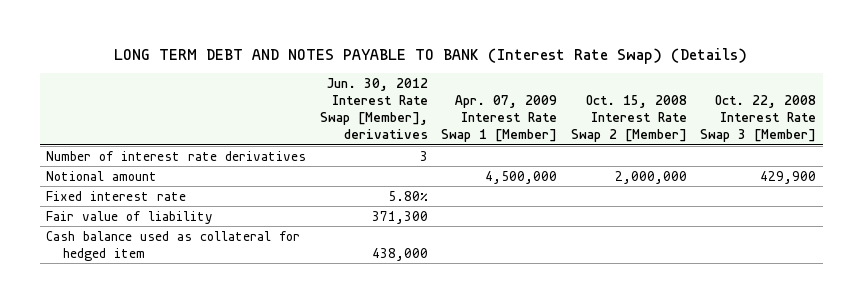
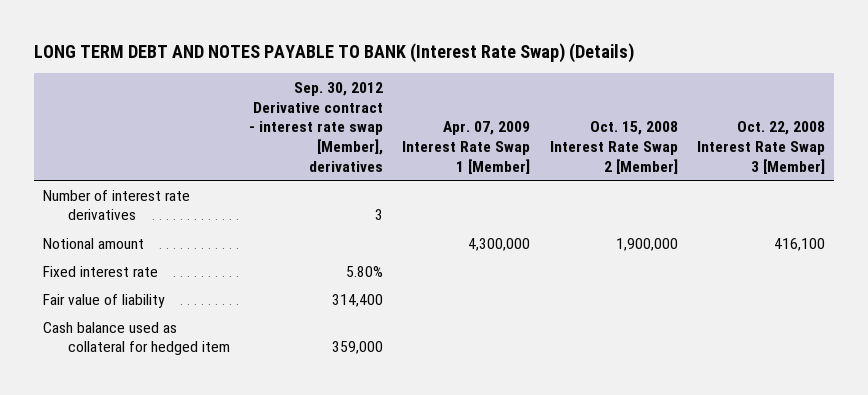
[319,78,428,140] Jun. 30, 2012 Interest Rate Swap [Member], derivatives -> none
none -> [249,81,384,172] Sep. 30, 2012 Derivative contract - interest rate swap [Member], derivatives
[485,170,558,184] 4,500,000 -> [468,237,531,251] 4,300,000
[614,170,687,184] 2,000,000 -> [615,237,678,251] 1,900,000
[759,170,816,184] 429,900 -> [773,237,825,251] 416,100

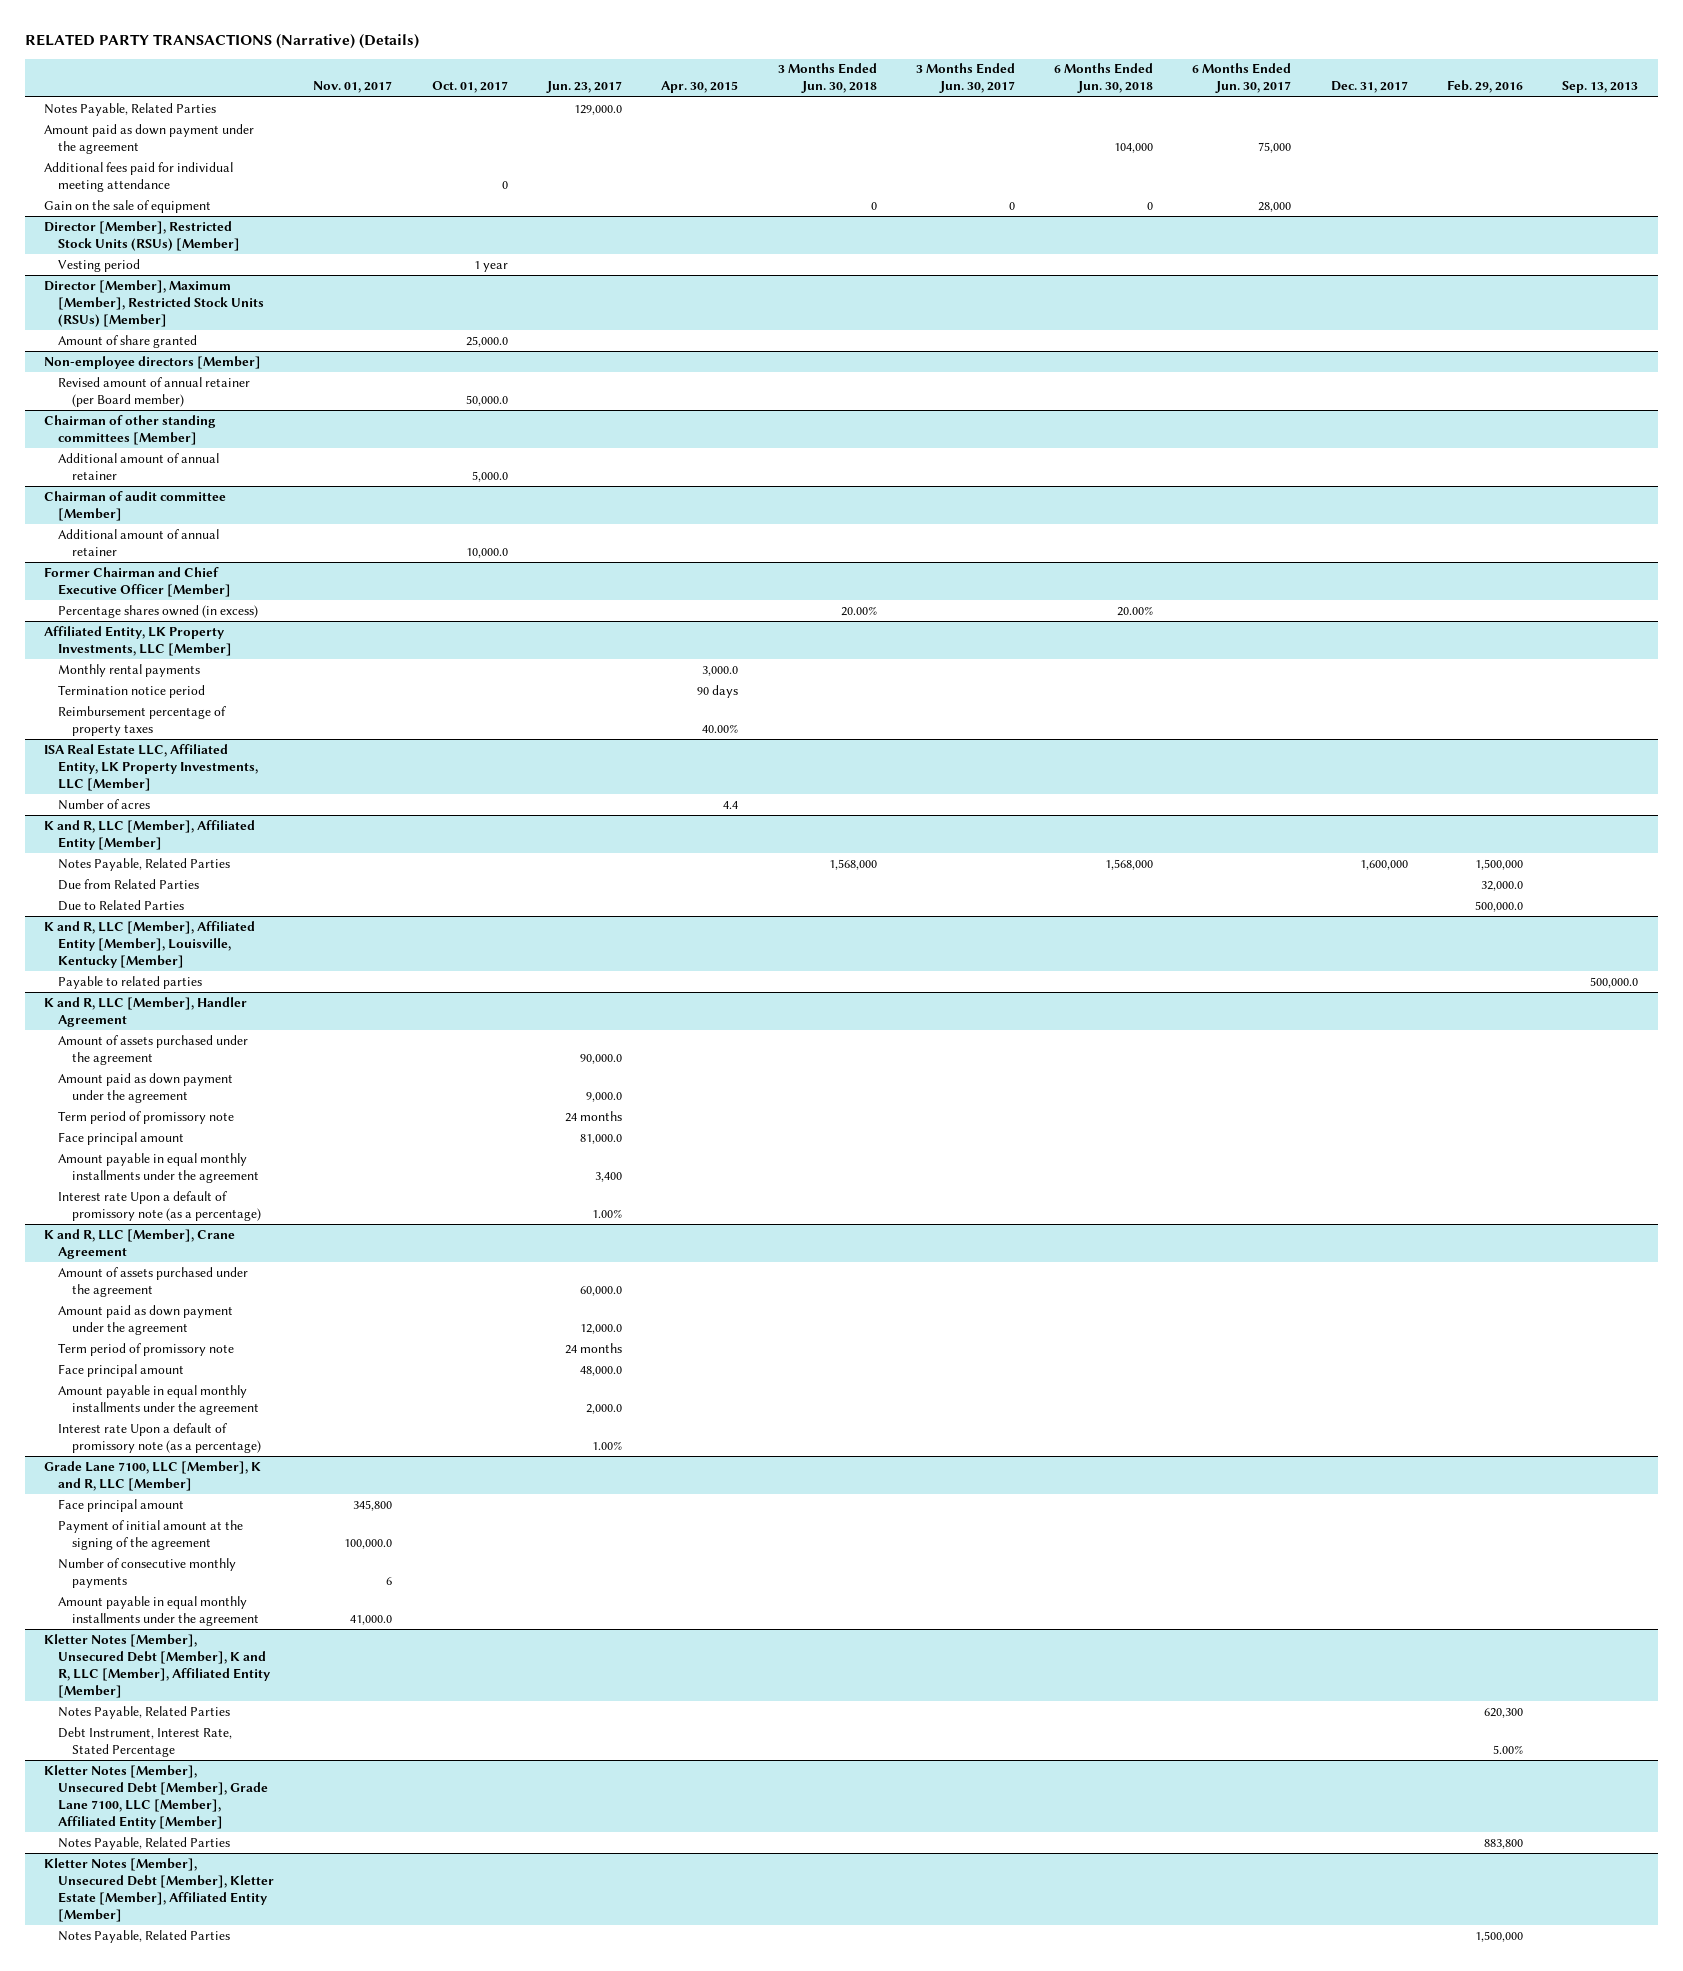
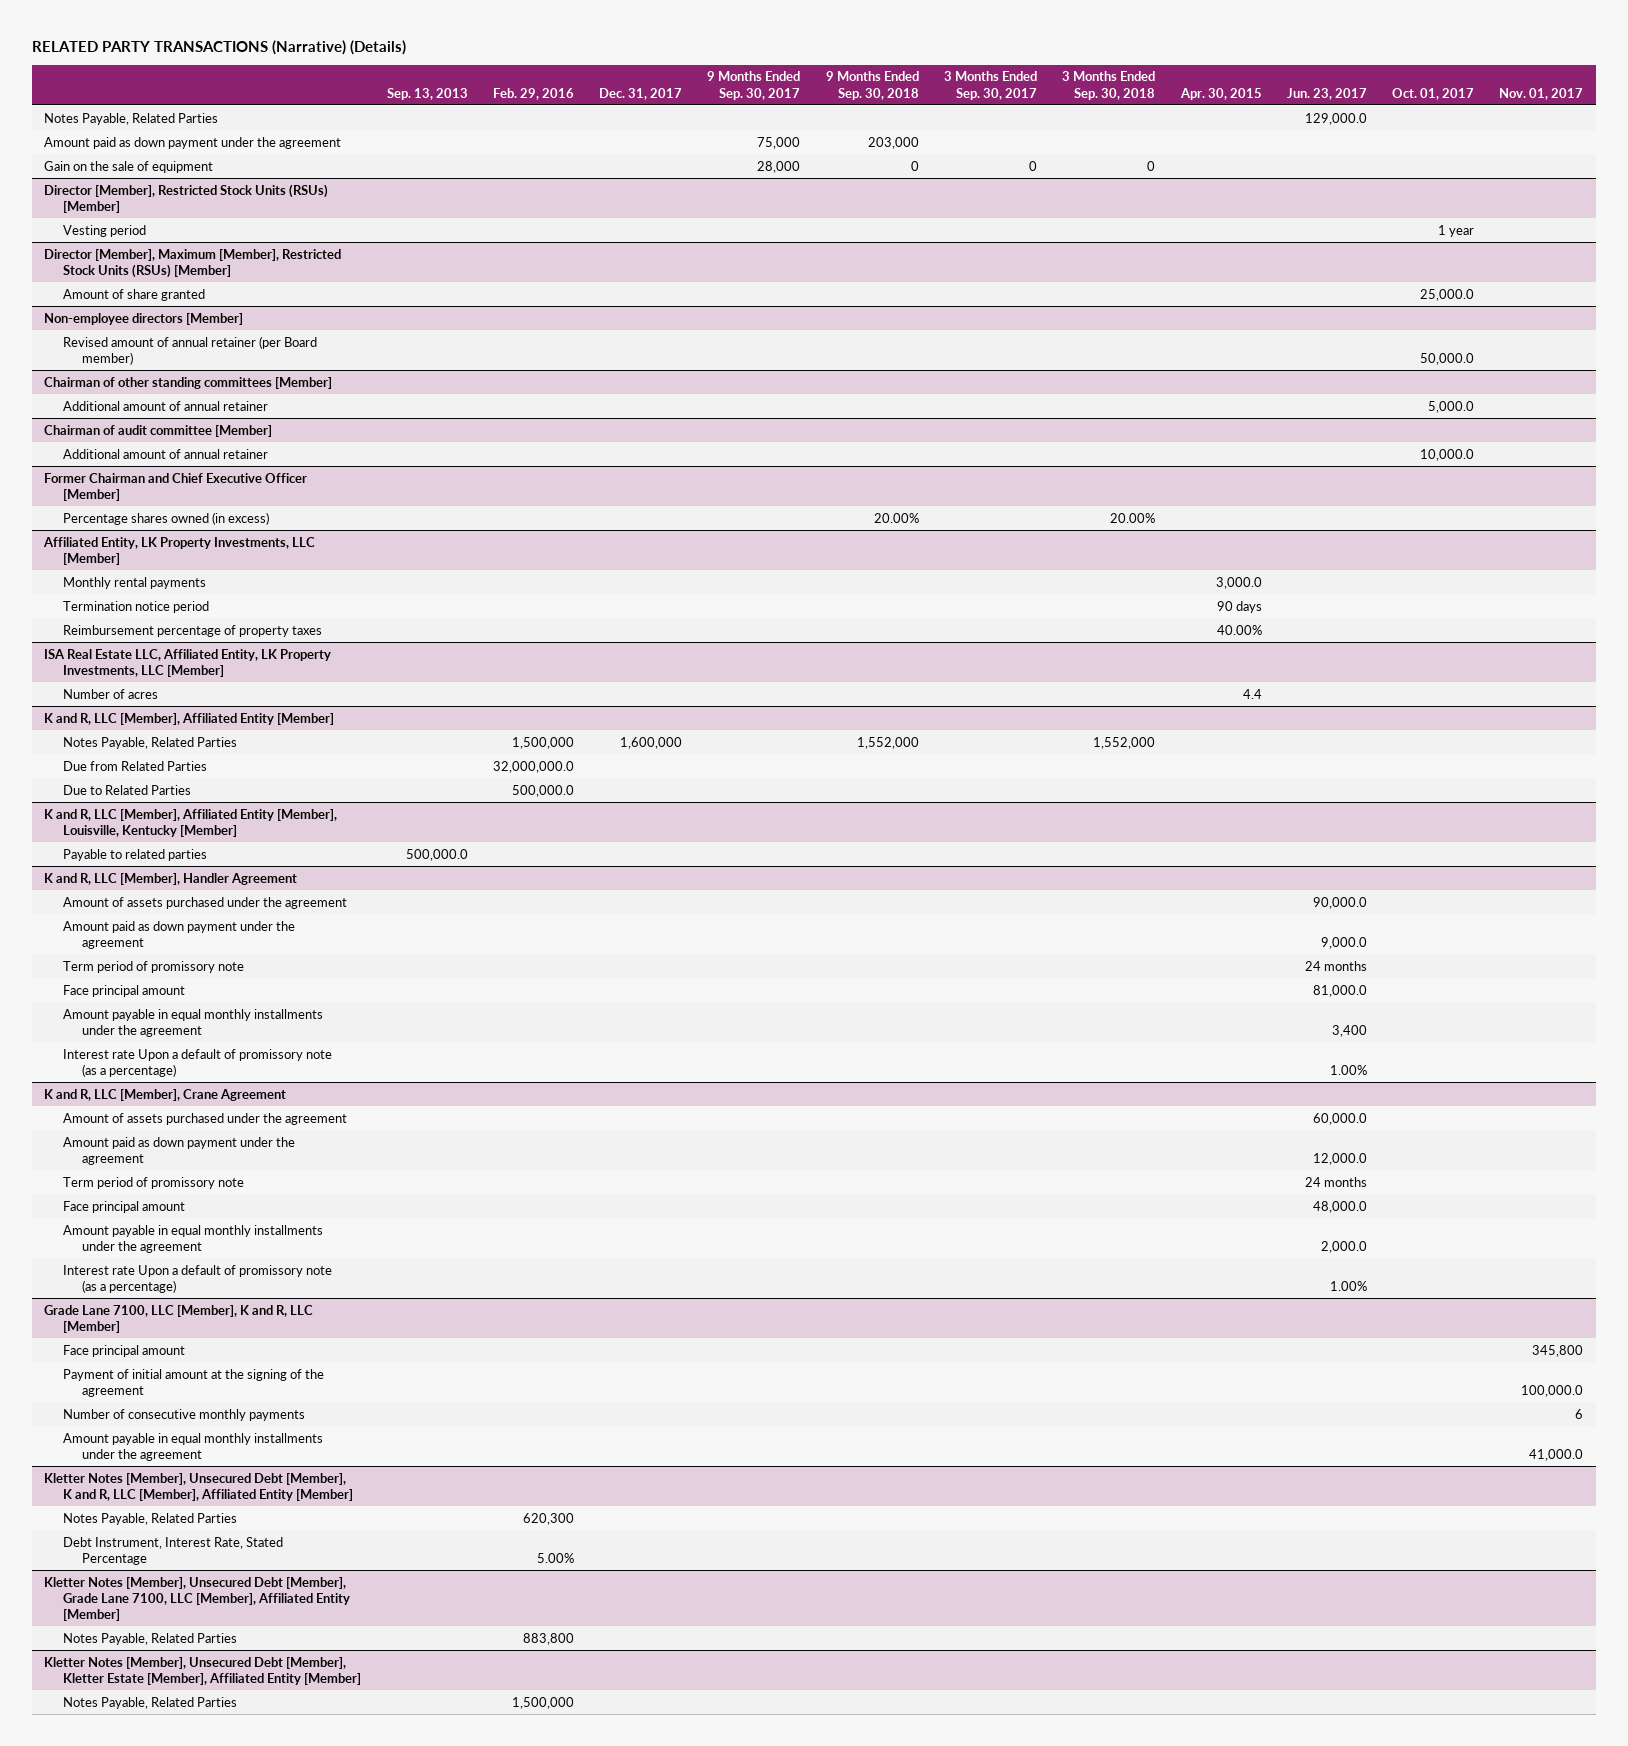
[777,63,877,94] 3 Months Ended Jun. 30, 2018 -> none
[915,63,1015,94] 3 Months Ended Jun. 30, 2017 -> none
[1054,63,1154,94] 6 Months Ended Jun. 30, 2018 -> none
[1192,63,1292,94] 6 Months Ended Jun. 30, 2017 -> none
none -> [707,71,801,100] 9 Months Ended Sep. 30, 2017
none -> [825,71,919,100] 9 Months Ended Sep. 30, 2018
none -> [943,71,1037,100] 3 Months Ended Sep. 30, 2017
none -> [1062,71,1156,100] 3 Months Ended Sep. 30, 2018
[44,161,234,192] Additional fees paid for individual meeting attendance -> none
[1481,880,1524,891] 32,000.0 -> [492,760,574,773] 32,000,000.0

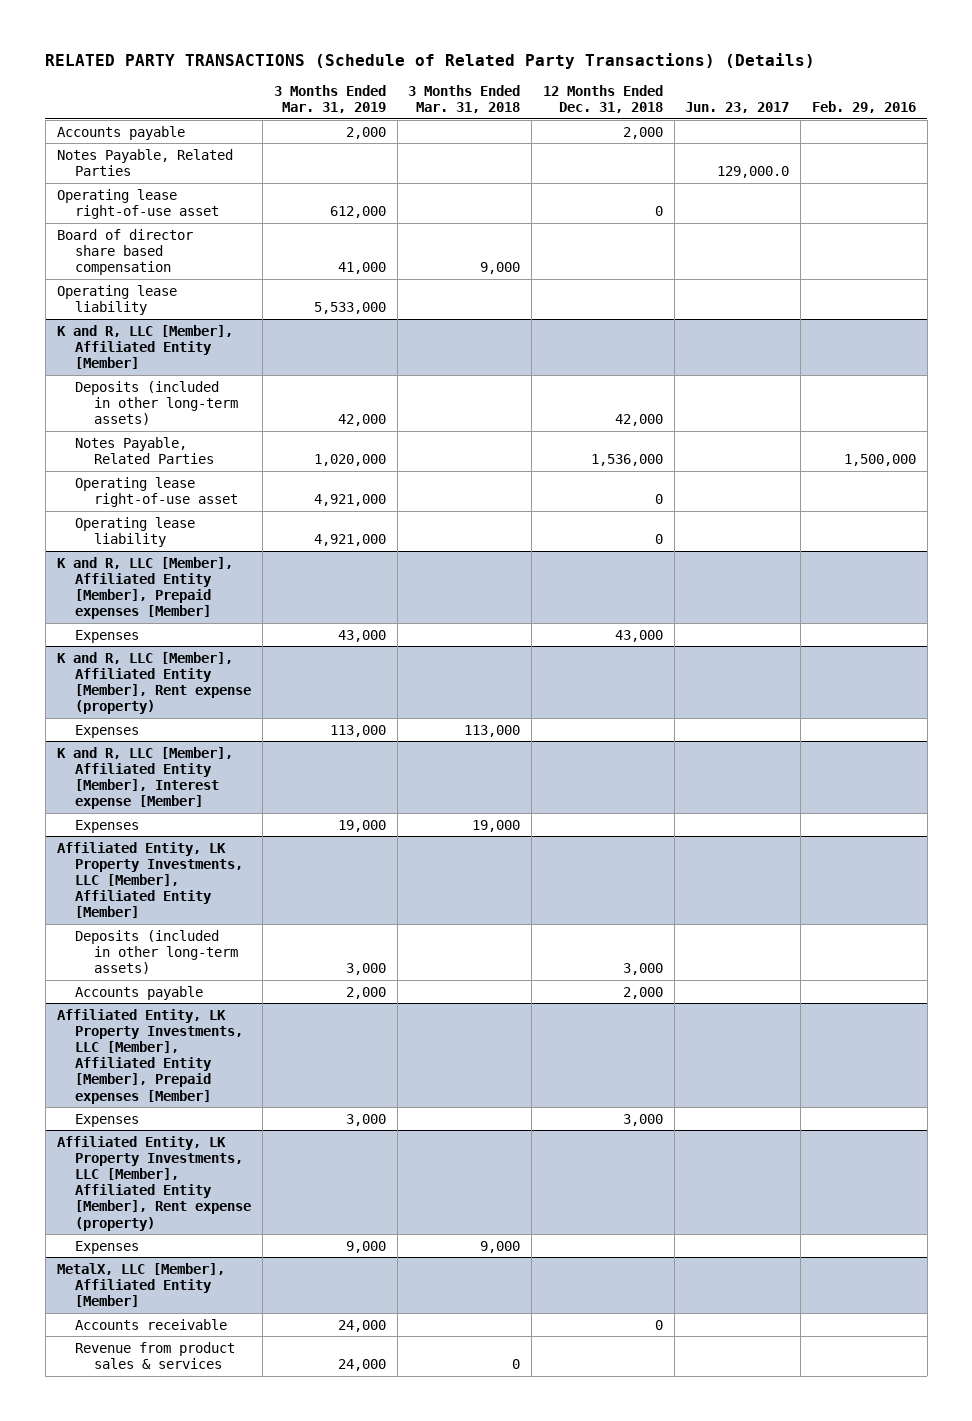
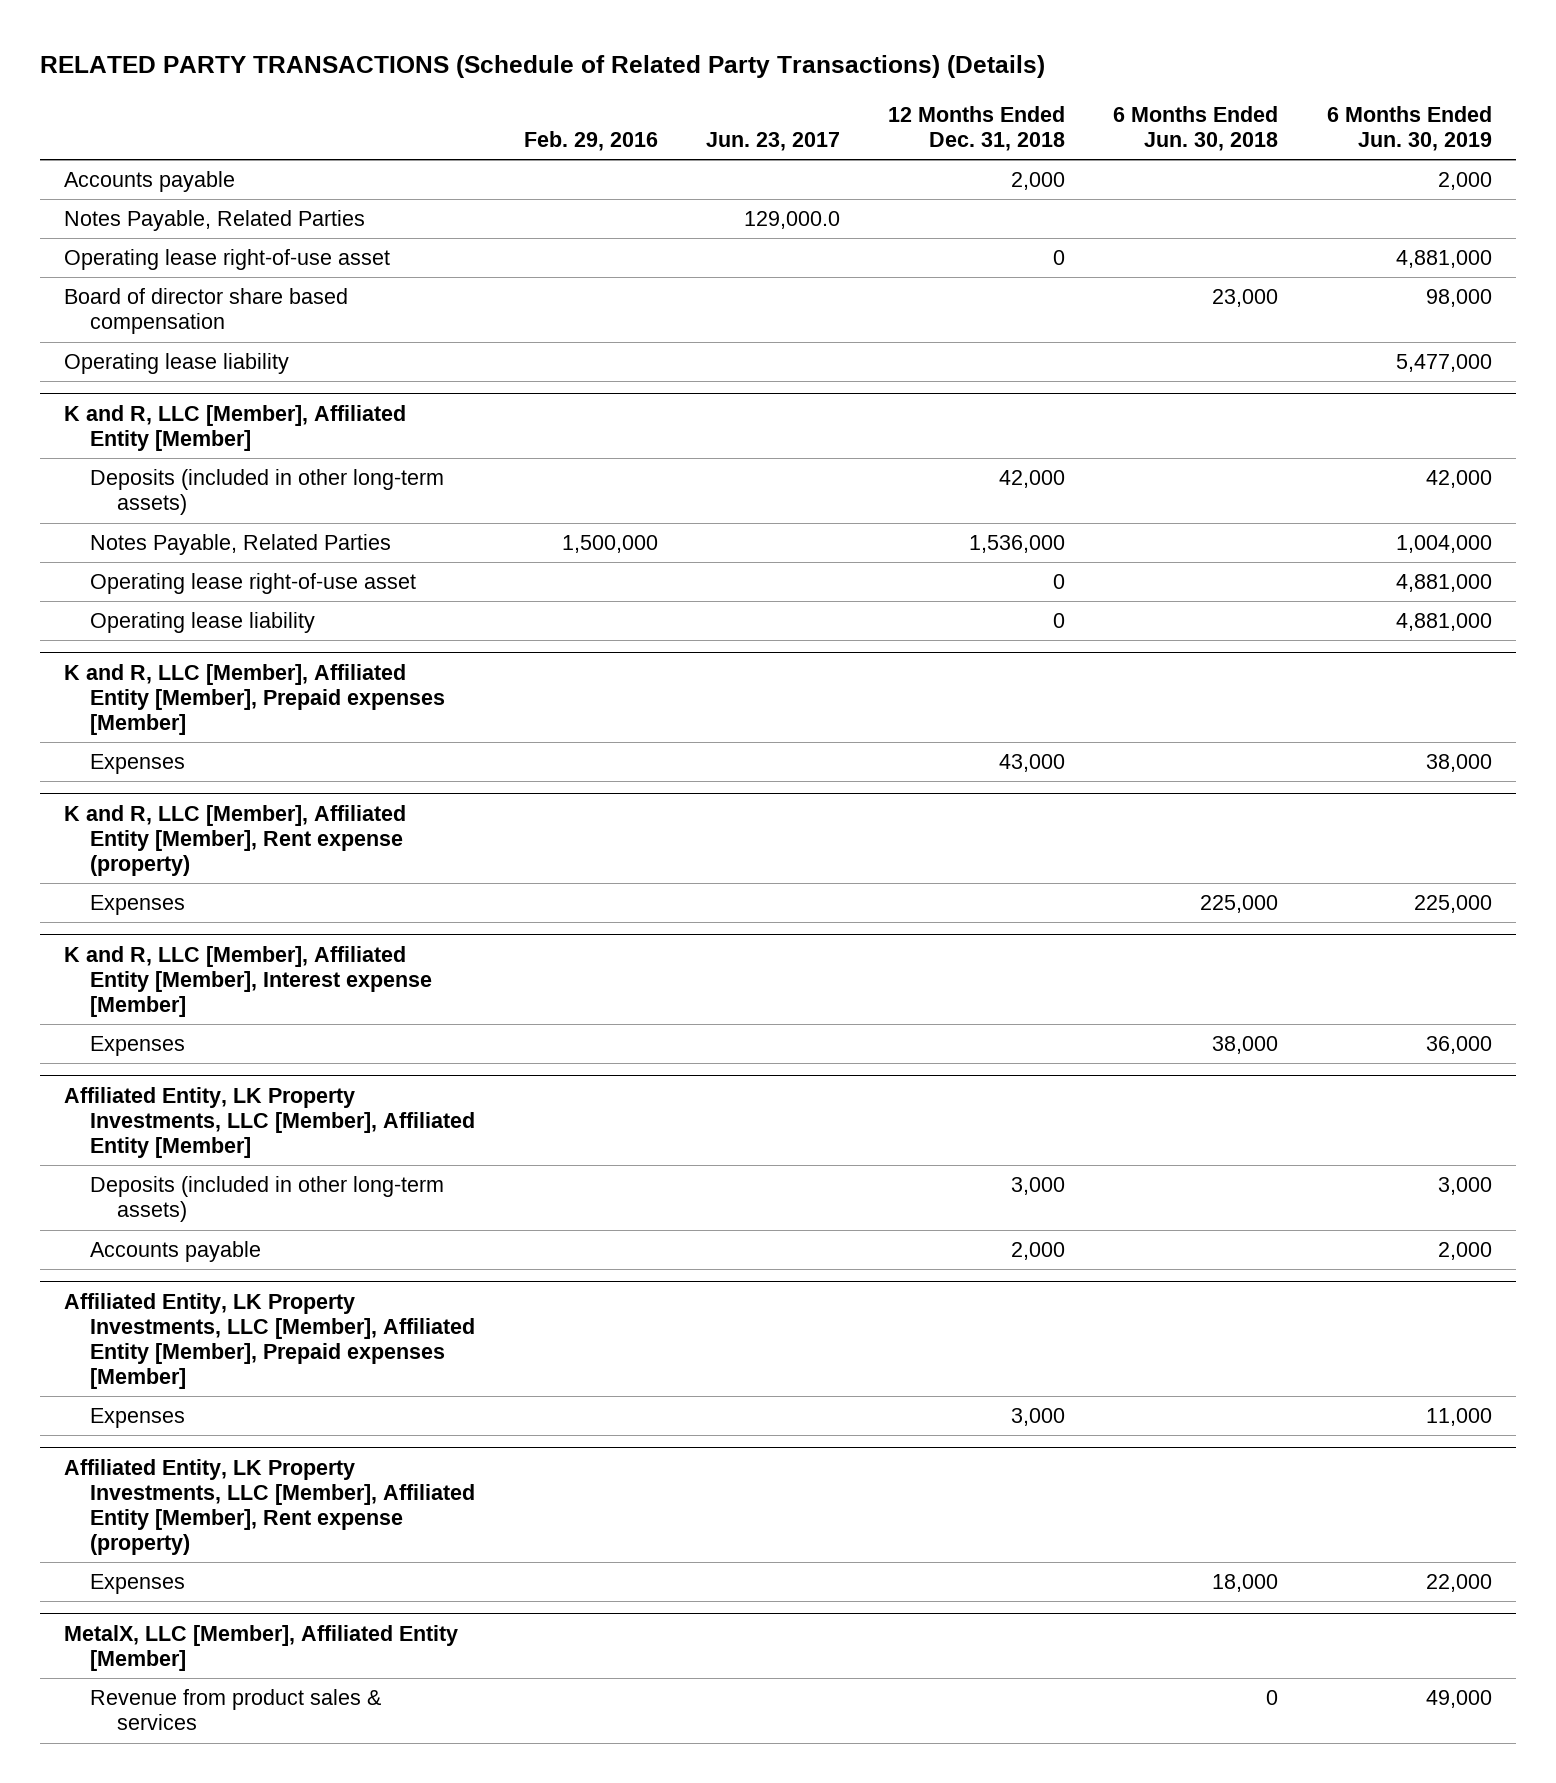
[273,84,386,114] 3 Months Ended Mar. 31, 2019 -> none
[408,84,521,114] 3 Months Ended Mar. 31, 2018 -> none
none -> [1113,106,1279,152] 6 Months Ended Jun. 30, 2018
none -> [1326,106,1492,152] 6 Months Ended Jun. 30, 2019
[75,1318,228,1330] Accounts receivable -> none

